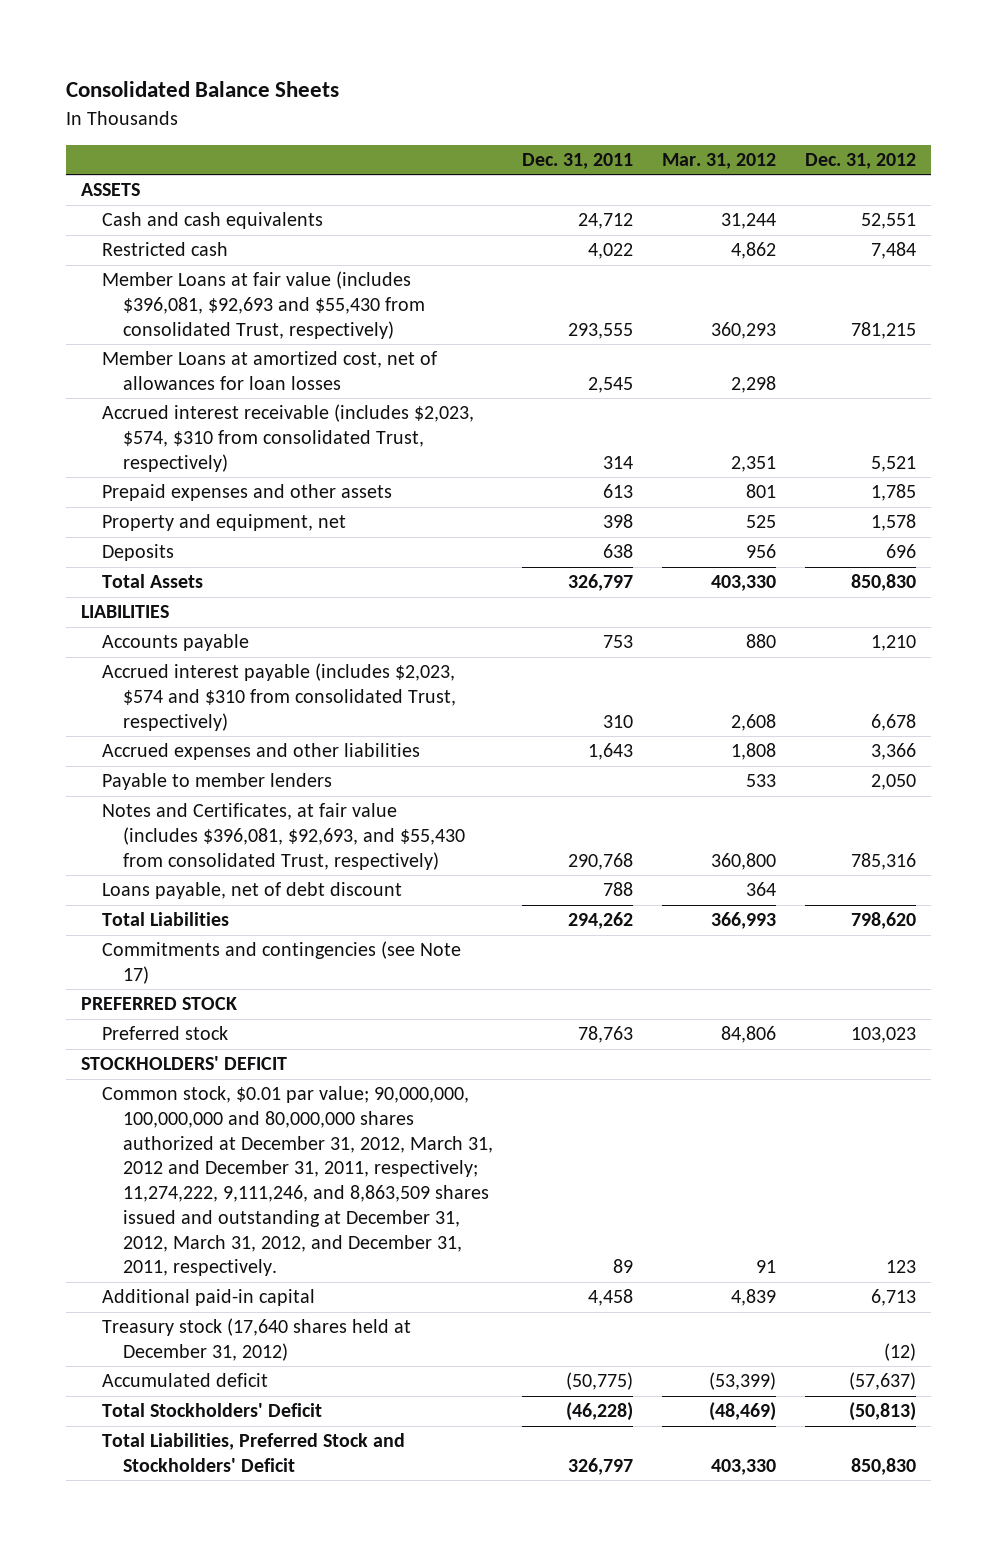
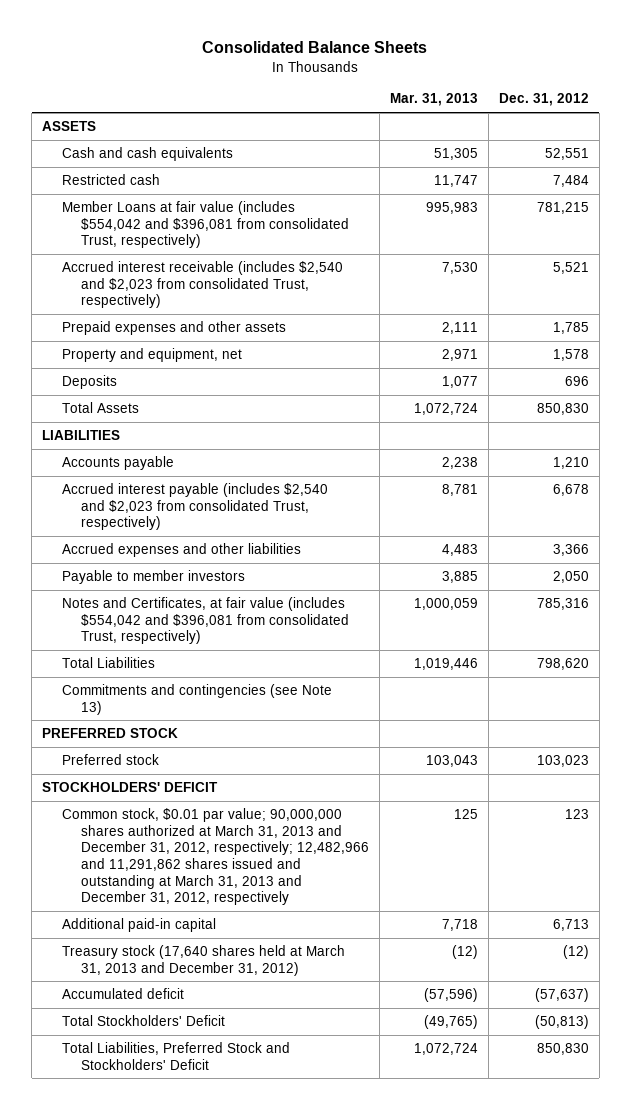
[522,153,634,170] Dec. 31, 2011 -> none
[662,153,777,170] Mar. 31, 2012 -> none
none -> [390,93,479,107] Mar. 31, 2013
[102,351,438,391] Member Loans at amortized cost, net of allowances for loan losses -> none
[102,271,426,339] Member Loans at fair value (includes $396,081, $92,693 and $55,430 from consolidated Trust, respectively) -> [61,201,350,249] Member Loans at fair value (includes $554,042 and $396,081 from consolidated Trust, respectively)
[102,404,475,472] Accrued interest receivable (includes $2,023, $574, $310 from consolidated Trust, respectively) -> [61,261,343,309] Accrued interest receivable (includes $2,540 and $2,023 from consolidated Trust, respectively)
[102,663,457,731] Accrued interest payable (includes $2,023, $574 and $310 from consolidated Trust, respectively) -> [61,483,328,531] Accrued interest payable (includes $2,540 and $2,023 from consolidated Trust, respectively)
[102,882,403,900] Loans payable, net of debt discount -> none
[102,773,333,791] Payable to member lenders -> [61,570,245,585] Payable to member investors
[102,803,466,870] Notes and Certificates, at fair value (includes $396,081, $92,693, and $55,430 from consolidated Trust, respectively) -> [61,597,350,645] Notes and Certificates, at fair value (includes $554,042 and $396,081 from consolidated Trust, respectively)
[102,941,462,985] Commitments and contingencies (see Note 17) -> [61,684,332,715] Commitments and contingencies (see Note 13)
[102,1086,494,1277] Common stock, $0.01 par value; 90,000,000, 100,000,000 and 80,000,000 shares authorized at December 31, 2012, March 31, 2012 and December 31, 2011, respectively; 11,274,222, 9,111,246, and 8,863,509 shares issued and outstanding at December 31, 2012, March 31, 2012, and December 31, 2011, respectively. -> [61,808,370,906] Common stock, $0.01 par value; 90,000,000 shares authorized at March 31, 2013 and December 31, 2012, respectively; 12,482,966 and 11,291,862 shares issued and outstanding at March 31, 2013 and December 31, 2012, respectively
[102,1318,412,1362] Treasury stock (17,640 shares held at December 31, 2012) -> [61,945,345,976] Treasury stock (17,640 shares held at March 31, 2013 and December 31, 2012)

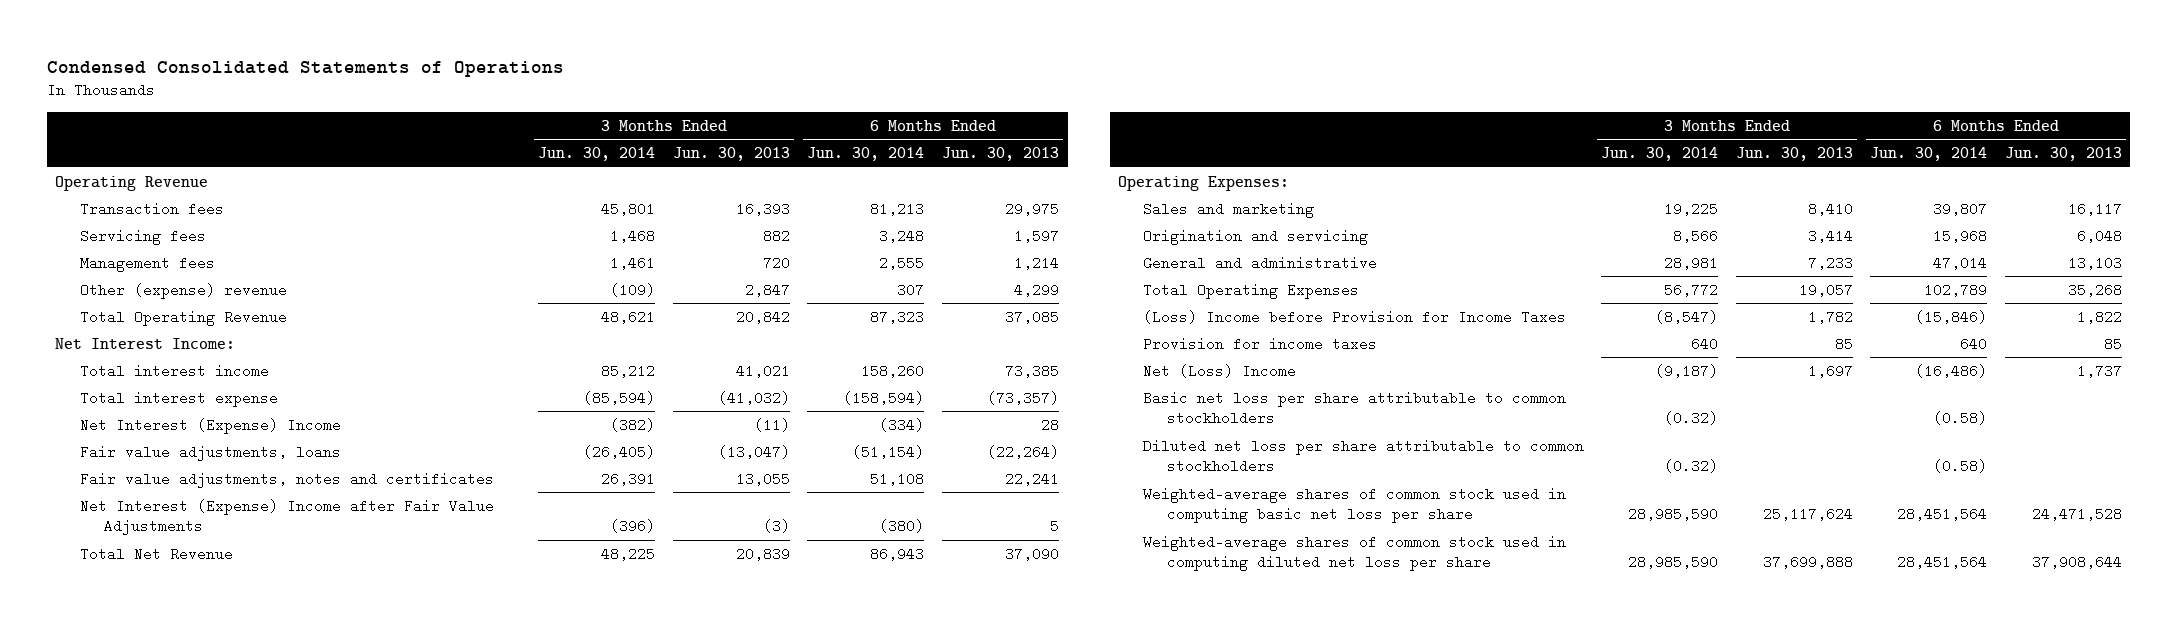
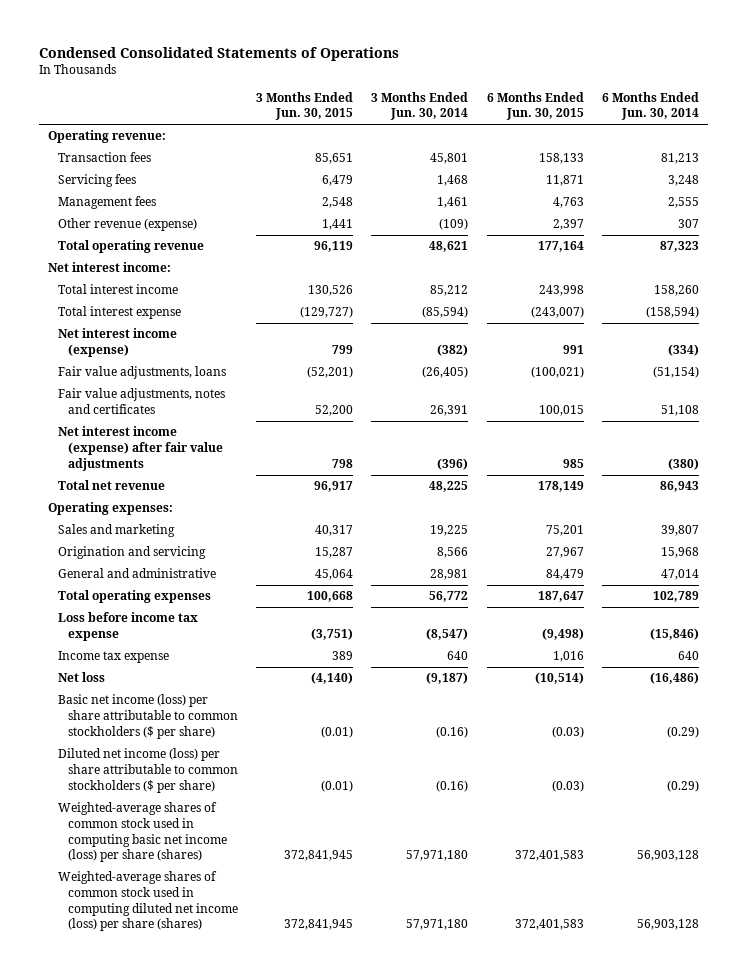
[672,147,790,162] Jun. 30, 2013 -> none
[941,147,1059,162] Jun. 30, 2013 -> none
none -> [256,91,354,121] 3 Months Ended Jun. 30, 2015
none -> [486,91,584,121] 6 Months Ended Jun. 30, 2015
[55,175,209,191] Operating Revenue -> [48,130,167,144] Operating revenue:
[79,282,287,299] Other (expense) revenue -> [58,218,198,232] Other revenue (expense)
[79,309,287,326] Total Operating Revenue -> [58,240,205,254] Total operating revenue
[55,337,236,349] Net Interest Income: -> [48,262,172,273] Net interest income:
[79,417,341,434] Net Interest (Expense) Income -> [58,328,178,358] Net interest income (expense)
[79,498,494,536] Net Interest (Expense) Income after Fair Value Adjustments -> [58,426,223,471] Net interest income (expense) after fair value adjustments
[79,546,233,561] Total Net Revenue -> [58,480,166,491] Total net revenue
[1118,175,1290,191] Operating Expenses: -> [48,502,174,516] Operating expenses:
[1142,282,1359,299] Total Operating Expenses -> [58,590,212,604] Total operating expenses
[1142,309,1566,324] (Loss) Income before Provision for Income Taxes -> [58,612,199,642] Loss before income tax expense
[1142,336,1377,351] Provision for income taxes -> [58,651,170,664] Income tax expense
[1142,363,1296,378] Net (Loss) Income -> [58,672,106,683] Net loss
[1142,390,1566,426] Basic net loss per share attributable to common stockholders -> [58,694,238,739] Basic net income (loss) per share attributable to common stockholders ($ per share)
[1664,411,1719,426] (0.32) -> [436,725,469,738] (0.16)
[1933,411,1988,426] (0.58) -> [667,725,700,738] (0.29)
[1142,438,1584,474] Diluted net loss per share attributable to common stockholders -> [58,748,238,793] Diluted net income (loss) per share attributable to common stockholders ($ per share)
[1664,459,1719,474] (0.32) -> [436,779,469,792] (0.16)
[1933,459,1988,474] (0.58) -> [667,779,700,792] (0.29)
[1142,486,1566,524] Weighted-average shares of common stock used in computing basic net loss per share -> [58,802,227,863] Weighted-average shares of common stock used in computing basic net income (loss) per share (shares)
[1628,507,1719,522] 28,985,590 -> [406,850,469,862] 57,971,180
[1897,507,1988,522] 28,451,564 -> [637,850,700,862] 56,903,128
[1142,534,1566,572] Weighted-average shares of common stock used in computing diluted net loss per share -> [58,871,238,932] Weighted-average shares of common stock used in computing diluted net income (loss) per share (shares)
[1628,555,1719,570] 28,985,590 -> [406,919,469,931] 57,971,180
[1897,555,1988,570] 28,451,564 -> [637,919,700,931] 56,903,128

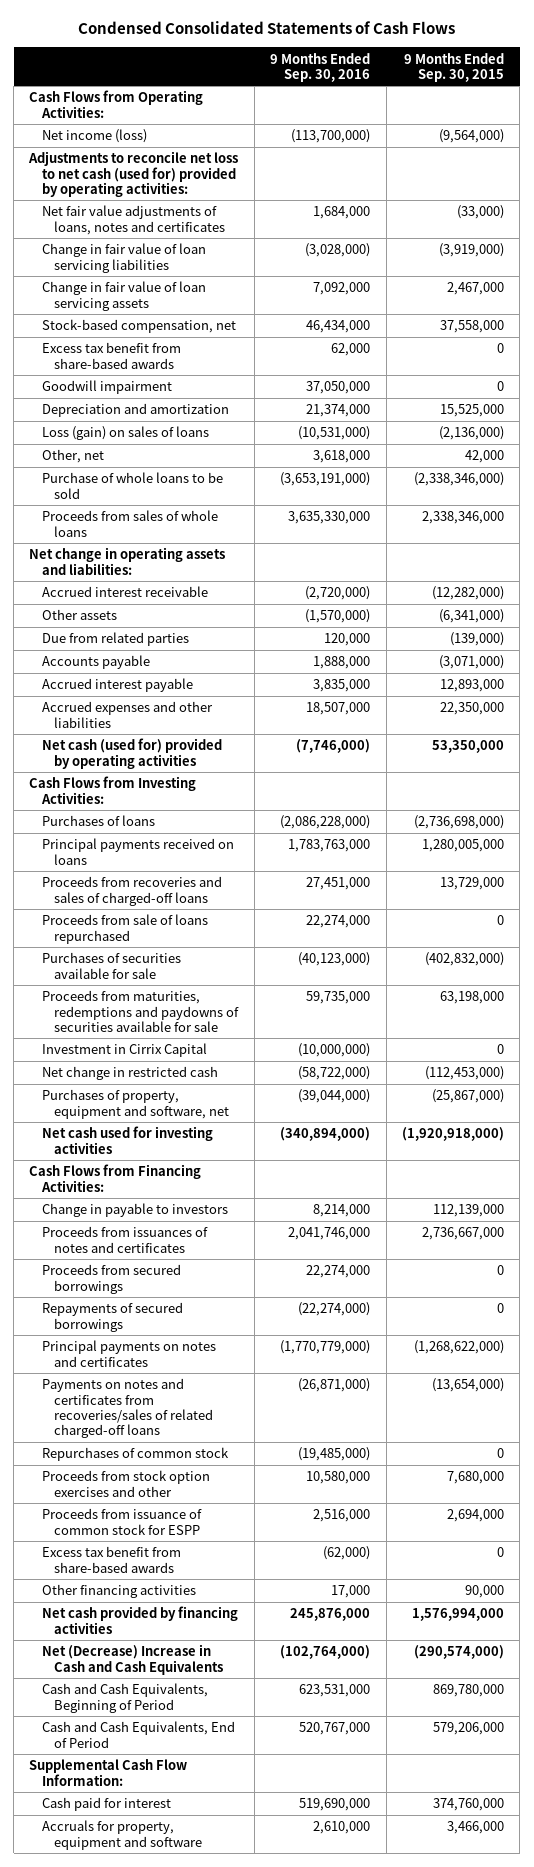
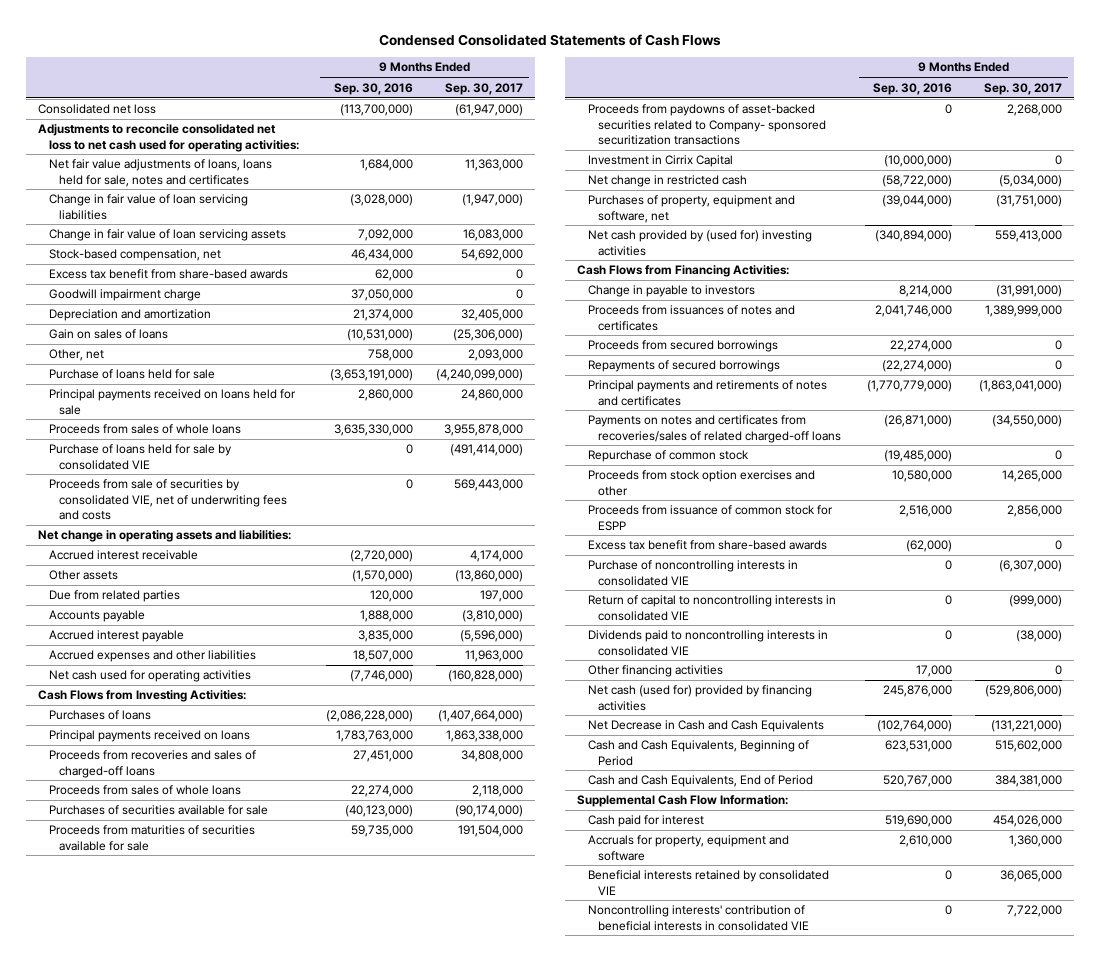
[404,52,505,82] 9 Months Ended Sep. 30, 2015 -> none
none -> [445,82,524,95] Sep. 30, 2017
[29,90,204,118] Cash Flows from Operating Activities: -> none
[41,129,147,144] Net income (loss) -> [38,104,157,115] Consolidated net loss
[28,151,239,197] Adjustments to reconcile net loss to net cash (used for) provided by operating activities: -> [38,124,299,152] Adjustments to reconcile consolidated net loss to net cash used for operating activities:
[41,205,225,235] Net fair value adjustments of loans, notes and certificates -> [48,159,272,187] Net fair value adjustments of loans, loans held for sale, notes and certificates
[41,380,172,395] Goodwill impairment -> [48,289,201,302] Goodwill impairment charge
[41,426,209,441] Loss (gain) on sales of loans -> [48,329,168,340] Gain on sales of loans
[313,450,371,464] 3,618,000 -> [367,349,413,362] 758,000
[41,472,223,499] Purchase of whole loans to be sold -> [48,369,215,380] Purchase of loans held for sale
none -> [48,389,296,415] Principal payments received on loans held for sale
none -> [48,444,232,470] Purchase of loans held for sale by consolidated VIE
none -> [48,479,287,520] Proceeds from sale of securities by consolidated VIE, net of underwriting fees and costs
[41,738,222,769] Net cash (used for) provided by operating activities -> [48,670,251,683] Net cash used for operating activities
[41,914,208,944] Proceeds from sale of loans repurchased -> [48,785,241,796] Proceeds from sales of whole loans
[41,990,239,1032] Proceeds from maturities, redemptions and paydowns of securities available for sale -> [48,825,255,851] Proceeds from maturities of securities available for sale
none -> [587,104,826,145] Proceeds from paydowns of asset-backed securities related to Company- sponsored securitization transactions
[41,1126,213,1154] Net cash used for investing activities -> [587,230,812,256] Net cash provided by (used for) investing activities
[41,1340,216,1367] Principal payments on notes and certificates -> [587,380,827,406] Principal payments and retirements of notes and certificates
[41,1447,229,1462] Repurchases of common stock -> [587,450,749,463] Repurchase of common stock
none -> [587,560,798,586] Purchase of noncontrolling interests in consolidated VIE
none -> [587,595,836,621] Return of capital to noncontrolling interests in consolidated VIE
none -> [587,630,828,656] Dividends paid to noncontrolling interests in consolidated VIE
[41,1606,238,1634] Net cash provided by financing activities -> [587,685,812,711] Net cash (used for) provided by financing activities
[41,1644,223,1675] Net (Decrease) Increase in Cash and Cash Equivalents -> [587,720,824,733] Net Decrease in Cash and Cash Equivalents
none -> [587,870,829,895] Beneficial interests retained by consolidated VIE
none -> [587,905,809,931] Noncontrolling interests' contribution of beneficial interests in consolidated VIE

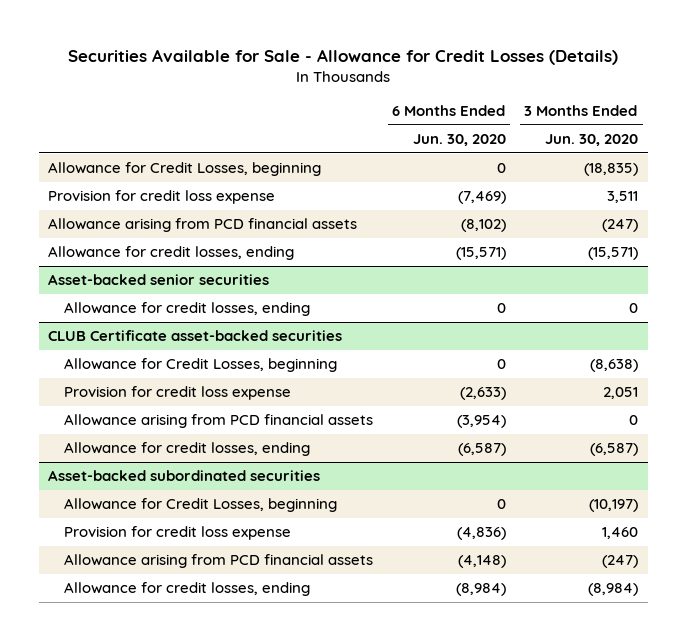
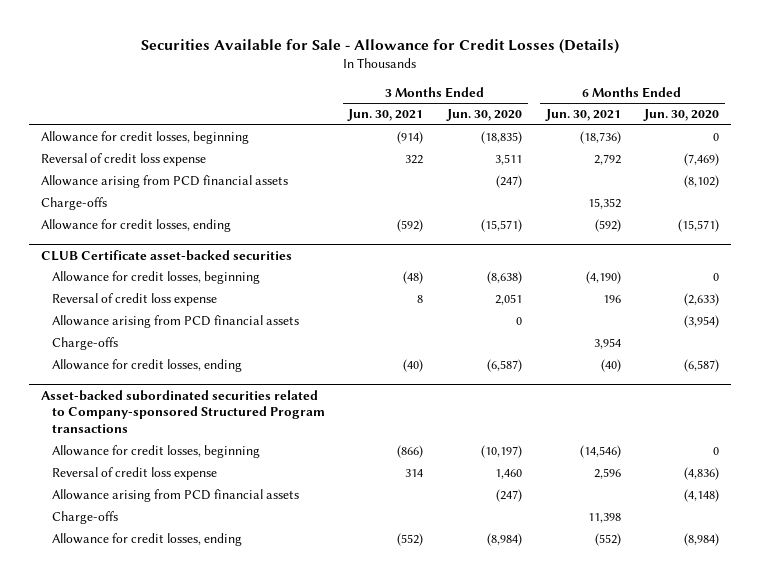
none -> [347,109,424,122] Jun. 30, 2021
none -> [544,109,621,122] Jun. 30, 2021
[48,162,322,177] Allowance for Credit Losses, beginning -> [40,131,249,145] Allowance for credit losses, beginning
[48,190,276,205] Provision for credit loss expense -> [40,153,206,167] Reversal of credit loss expense
none -> [40,197,107,211] Charge-offs
[48,274,270,286] Asset-backed senior securities -> none
[64,302,311,317] Allowance for credit losses, ending -> none
[64,358,338,373] Allowance for Credit Losses, beginning -> [51,271,260,285] Allowance for credit losses, beginning
[64,386,292,401] Provision for credit loss expense -> [51,293,217,307] Reversal of credit loss expense
none -> [51,337,118,351] Charge-offs
[48,470,321,482] Asset-backed subordinated securities -> [40,389,325,434] Asset-backed subordinated securities related to Company-sponsored Structured Program transactions
[64,498,338,513] Allowance for Credit Losses, beginning -> [51,445,260,459] Allowance for credit losses, beginning
[64,526,292,541] Provision for credit loss expense -> [51,467,217,481] Reversal of credit loss expense
none -> [51,511,118,525] Charge-offs

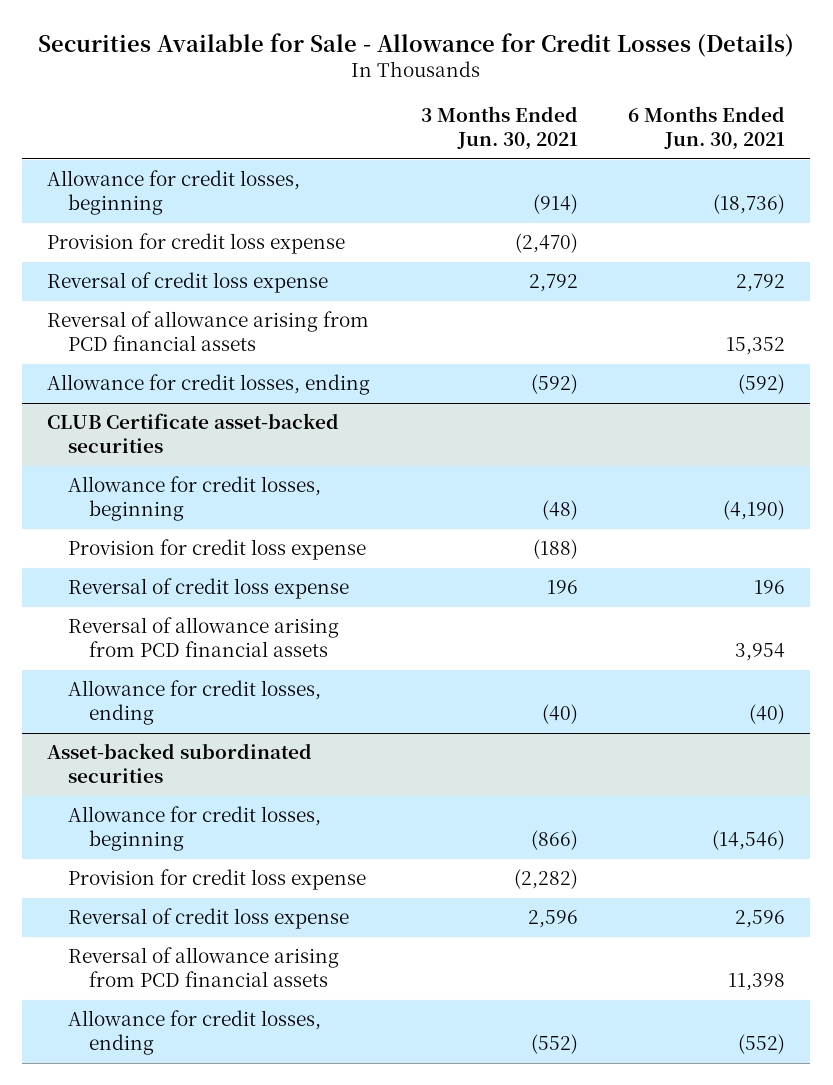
[446,109,523,122] Jun. 30, 2020 -> none
[643,109,720,122] Jun. 30, 2020 -> none
[40,175,288,189] Allowance arising from PCD financial assets -> none
none -> [47,233,346,255] Provision for credit loss expense
[405,155,424,165] 322 -> [528,274,578,293] 2,792
[40,197,107,211] Charge-offs -> [47,311,370,352] Reversal of allowance arising from PCD financial assets
[51,315,299,329] Allowance arising from PCD financial assets -> none
none -> [68,539,367,561] Provision for credit loss expense
[417,295,424,304] 8 -> [546,580,578,595] 196
[51,337,118,351] Charge-offs -> [68,617,340,658] Reversal of allowance arising from PCD financial assets
[40,389,325,434] Asset-backed subordinated securities related to Company-sponsored Structured Program transactions -> [47,743,313,784] Asset-backed subordinated securities
[51,489,299,503] Allowance arising from PCD financial assets -> none
none -> [68,869,367,891] Provision for credit loss expense
[405,469,424,478] 314 -> [527,910,578,929] 2,596
[51,511,118,525] Charge-offs -> [68,947,340,988] Reversal of allowance arising from PCD financial assets

